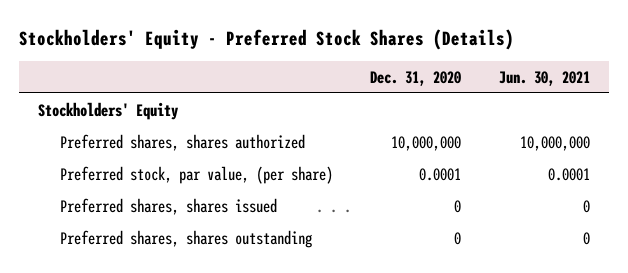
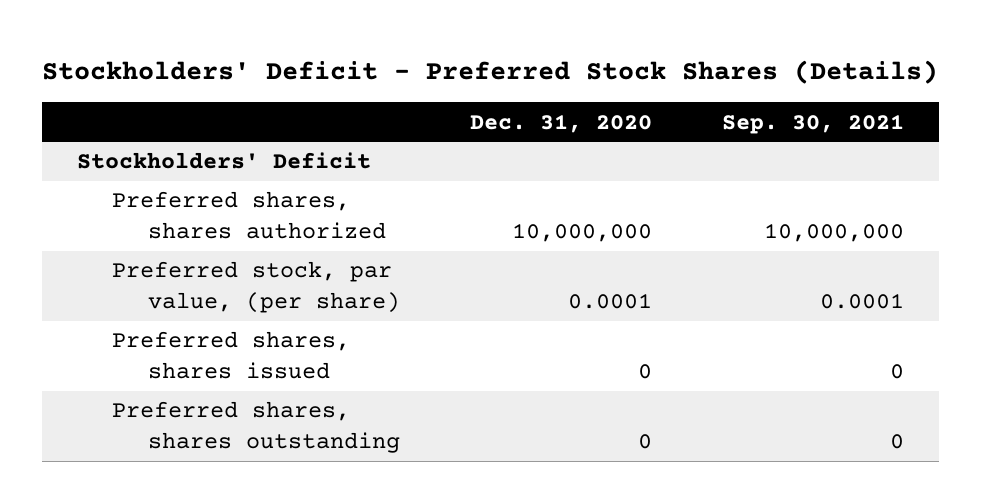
[19,28,515,50] Stockholders' Equity - Preferred Stock Shares (Details) -> [42,59,939,84] Stockholders' Deficit - Preferred Stock Shares (Details)
[499,70,591,86] Jun. 30, 2021 -> none
none -> [721,113,904,134] Sep. 30, 2021
[38,101,179,120] Stockholders' Equity -> [76,152,371,170] Stockholders' Deficit

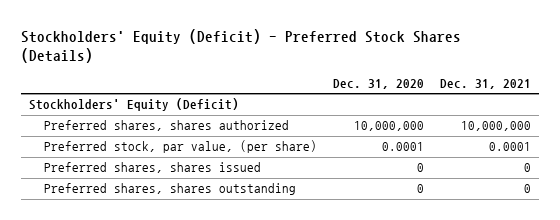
[42,59,939,84] Stockholders' Deficit - Preferred Stock Shares (Details) -> [21,28,462,64] Stockholders' Equity (Deficit) - Preferred Stock Shares (Details)
[721,113,904,134] Sep. 30, 2021 -> none
none -> [440,78,532,89] Dec. 31, 2021
[76,152,371,170] Stockholders' Deficit -> [29,98,240,112] Stockholders' Equity (Deficit)

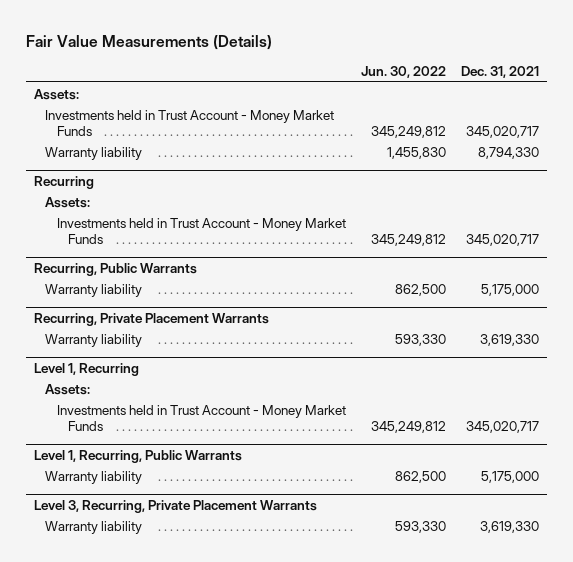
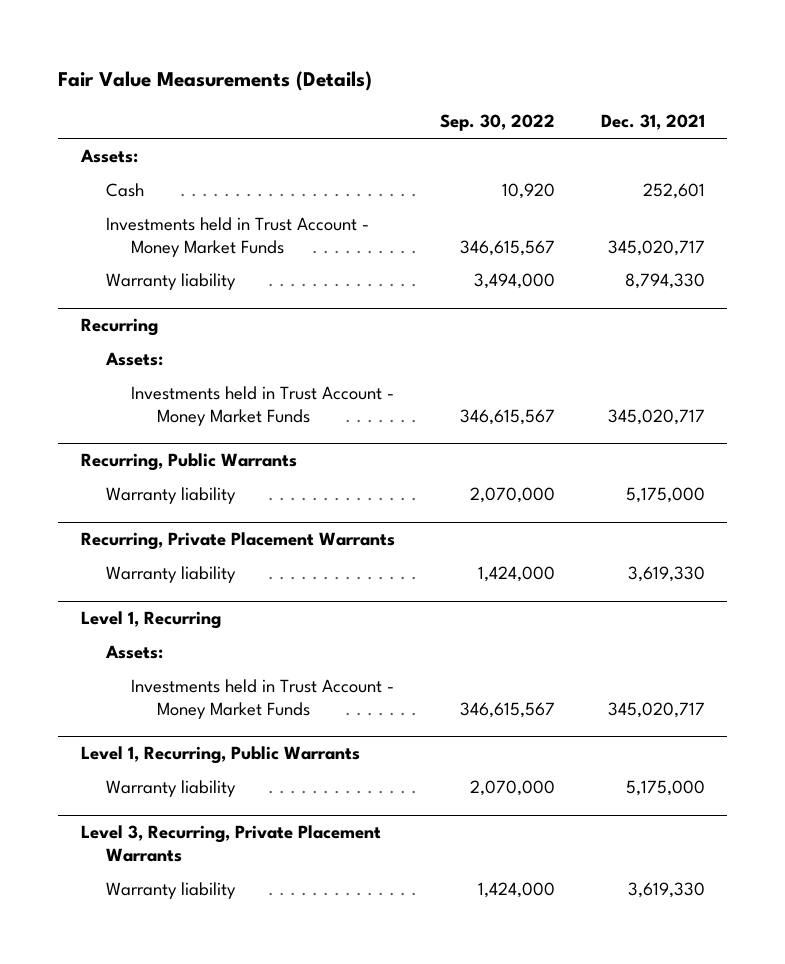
[360,66,446,79] Jun. 30, 2022 -> none
none -> [440,114,556,132] Sep. 30, 2022
none -> [106,182,145,197] Cash

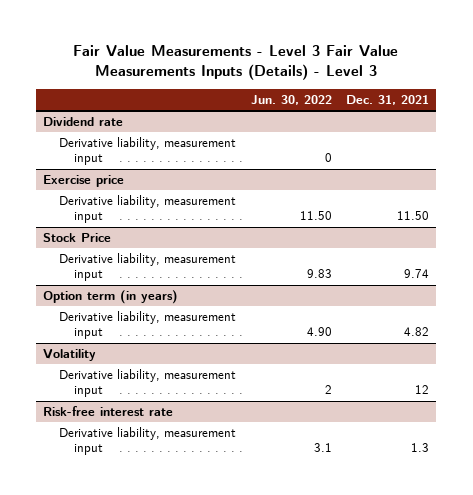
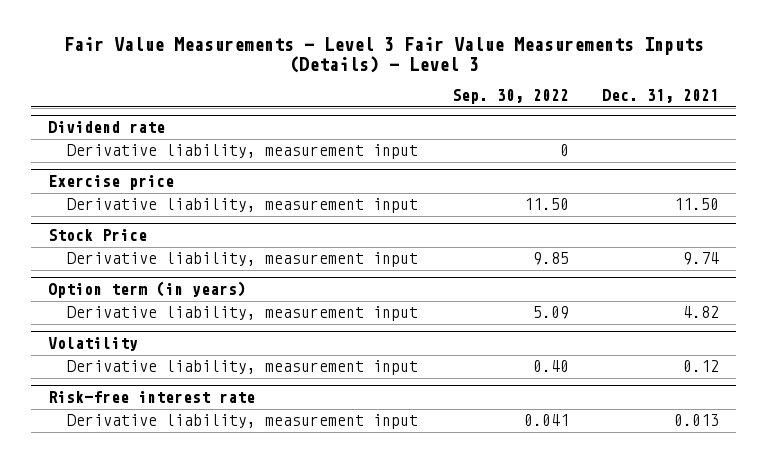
[250,94,332,105] Jun. 30, 2022 -> none
none -> [451,89,569,105] Sep. 30, 2022
[415,385,430,395] 12 -> [683,360,720,373] 0.12
[411,443,430,453] 1.3 -> [674,414,720,427] 0.013

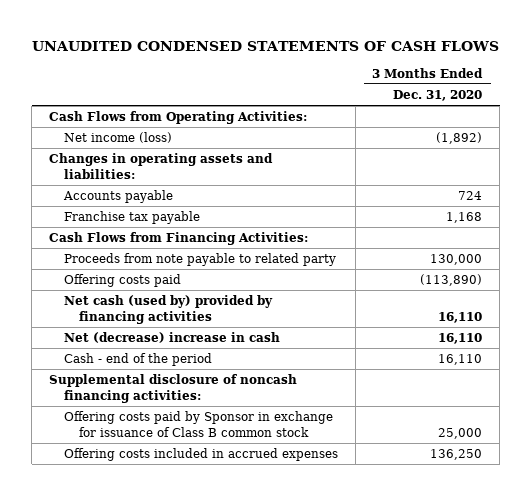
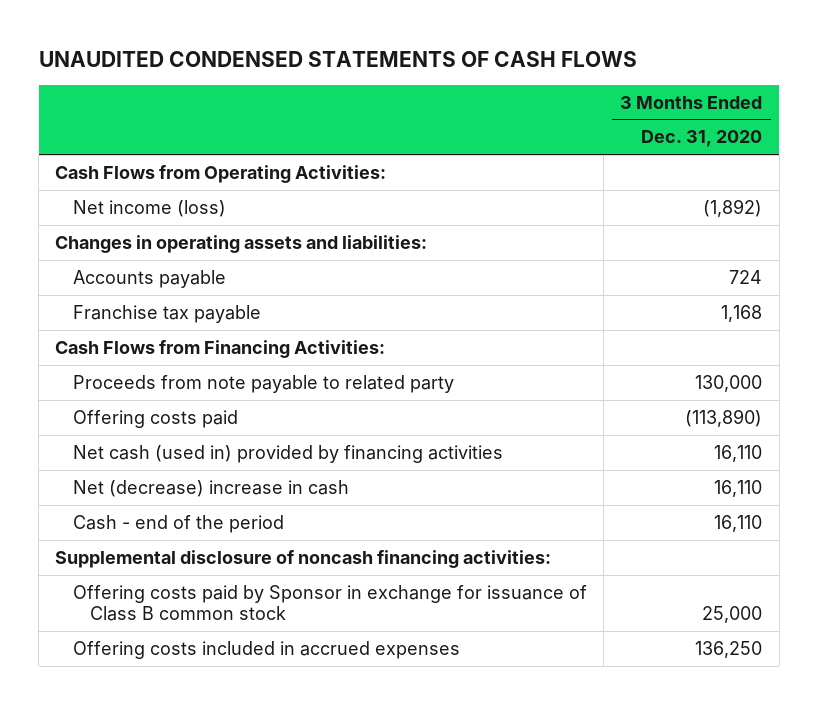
[63,295,273,324] Net cash (used by) provided by financing activities -> [72,444,503,463] Net cash (used in) provided by financing activities

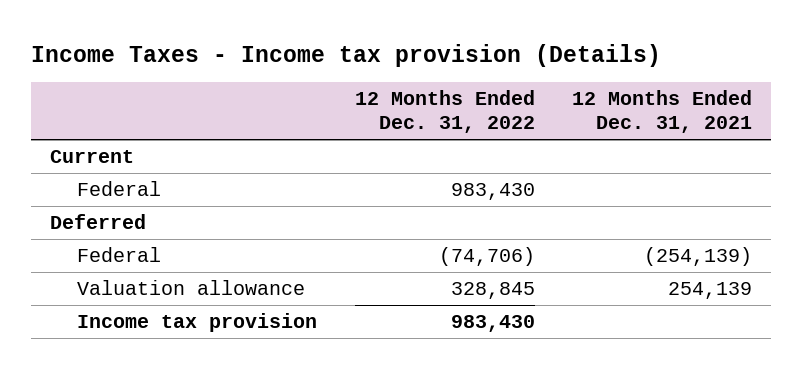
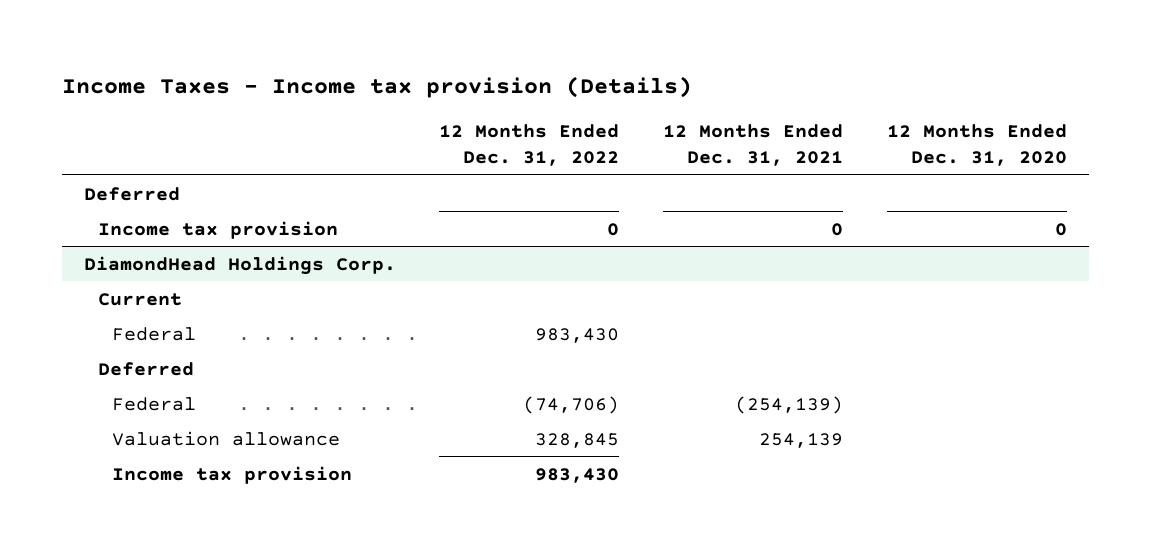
none -> [886,124,1067,167] 12 Months Ended Dec. 31, 2020
none -> [83,186,180,201] Deferred
none -> [97,220,338,239] Income tax provision
none -> [83,255,396,275] DiamondHead Holdings Corp.

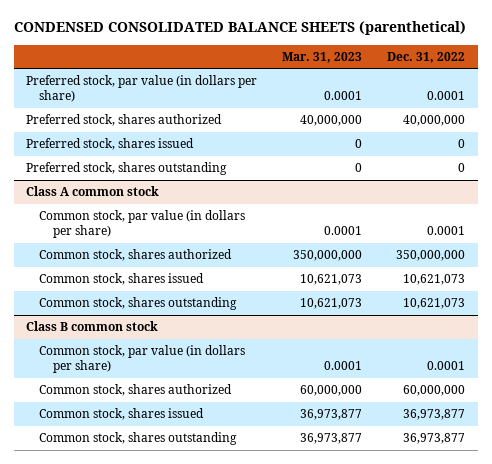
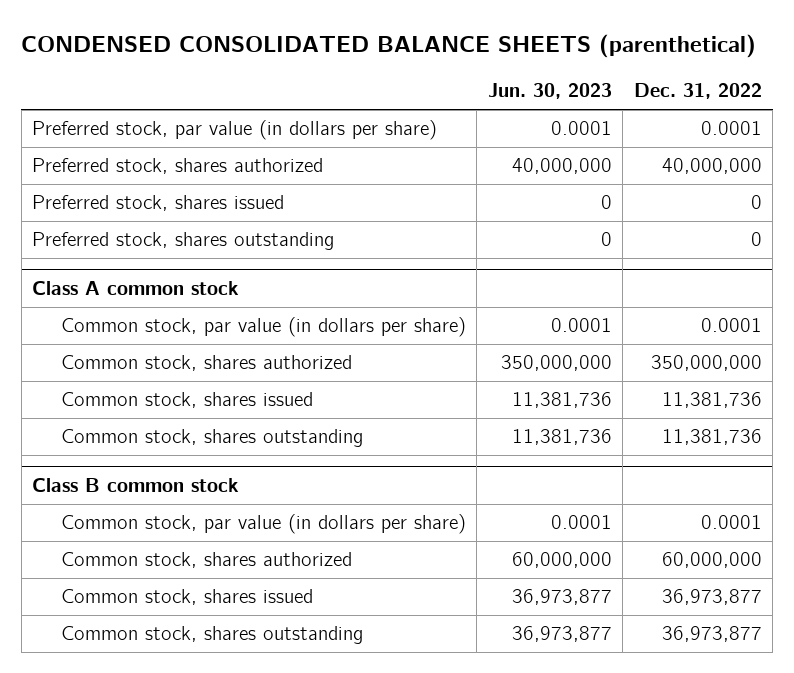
[282,51,363,63] Mar. 31, 2023 -> none
none -> [487,83,612,100] Jun. 30, 2023
[403,274,466,286] 10,621,073 -> [661,392,762,409] 11,381,736
[403,298,466,310] 10,621,073 -> [661,429,762,446] 11,381,736

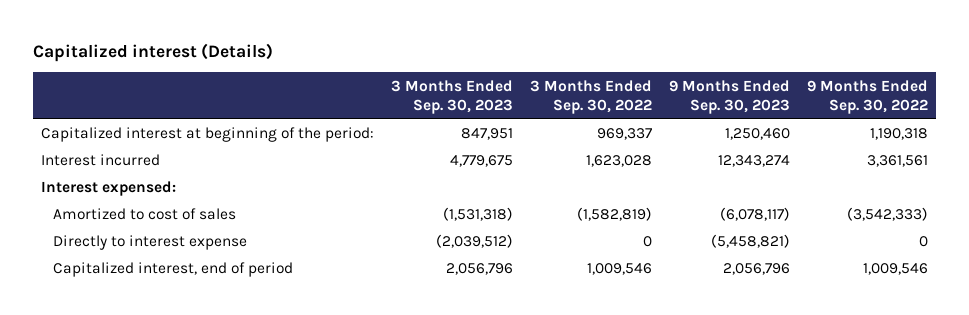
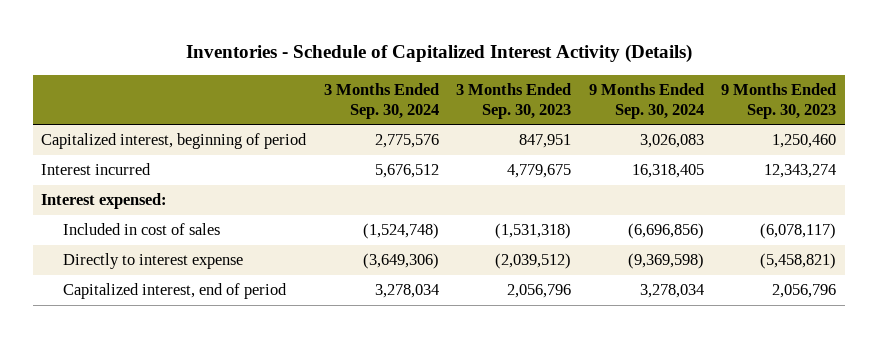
[33,42,274,62] Capitalized interest (Details) -> [185,44,692,64] Inventories - Schedule of Capitalized Interest Activity (Details)
[530,79,653,114] 3 Months Ended Sep. 30, 2022 -> none
[806,79,928,114] 9 Months Ended Sep. 30, 2022 -> none
none -> [323,83,439,119] 3 Months Ended Sep. 30, 2024
none -> [588,83,704,119] 9 Months Ended Sep. 30, 2024
[41,127,375,143] Capitalized interest at beginning of the period: -> [41,133,308,150] Capitalized interest, beginning of period
[53,208,237,221] Amortized to cost of sales -> [63,223,221,236] Included in cost of sales

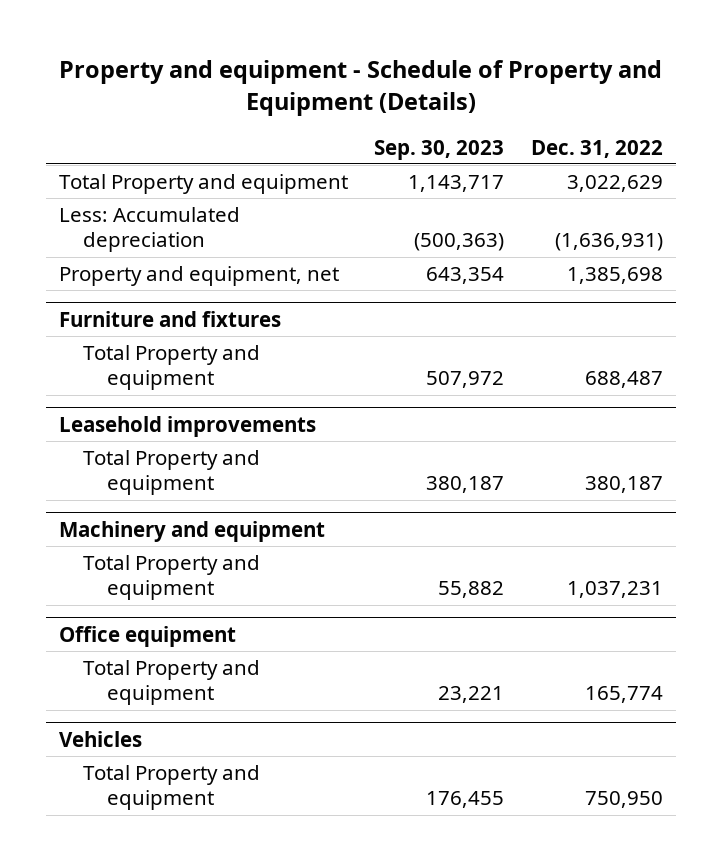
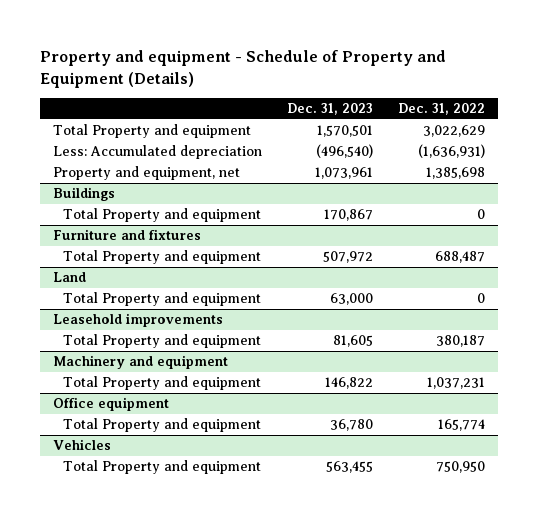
[374,139,505,160] Sep. 30, 2023 -> none
none -> [286,102,373,115] Dec. 31, 2023
none -> [52,187,115,202] Buildings
none -> [63,208,262,223] Total Property and equipment
none -> [52,272,86,283] Land
none -> [63,292,262,307] Total Property and equipment

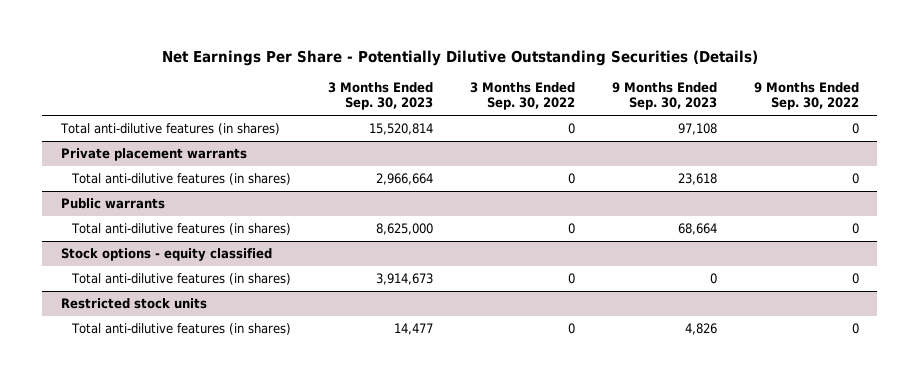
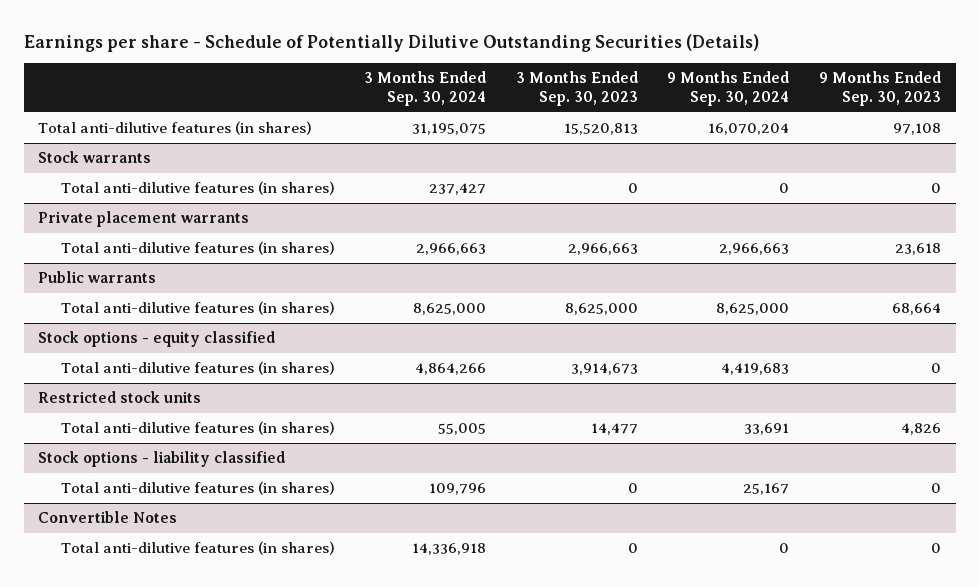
[161,49,758,66] Net Earnings Per Share - Potentially Dilutive Outstanding Securities (Details) -> [23,33,759,52] Earnings per share - Schedule of Potentially Dilutive Outstanding Securities (Details)
[469,81,575,111] 3 Months Ended Sep. 30, 2022 -> none
[753,81,859,111] 9 Months Ended Sep. 30, 2022 -> none
none -> [364,71,487,107] 3 Months Ended Sep. 30, 2024
none -> [667,71,790,107] 9 Months Ended Sep. 30, 2024
[368,123,433,136] 15,520,814 -> [563,123,638,136] 15,520,813
none -> [38,151,152,164] Stock warrants
none -> [60,181,335,196] Total anti-dilutive features (in shares)
[375,173,433,186] 2,966,664 -> [567,243,638,256] 2,966,663
none -> [38,451,286,468] Stock options - liability classified
none -> [60,481,335,496] Total anti-dilutive features (in shares)
none -> [38,511,178,524] Convertible Notes
none -> [60,541,335,556] Total anti-dilutive features (in shares)

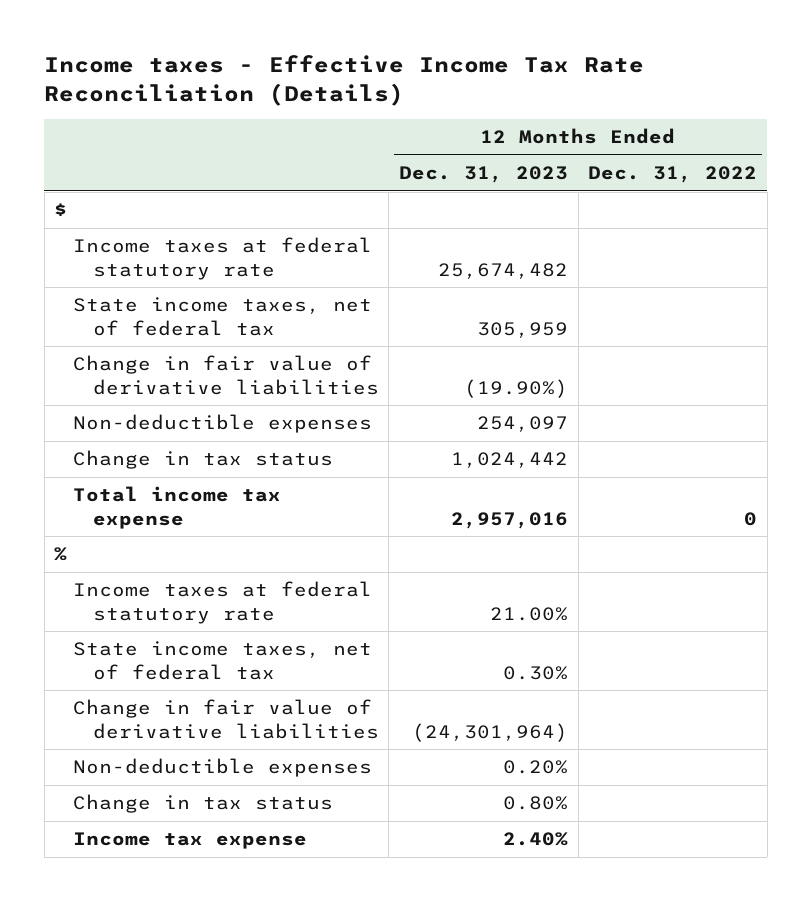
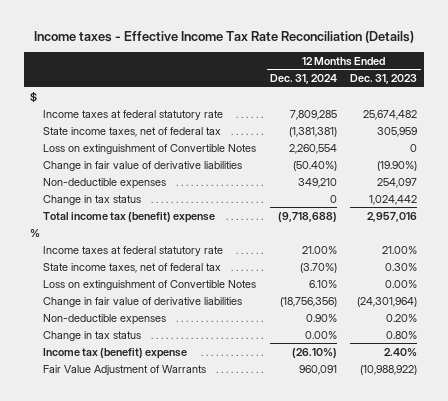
[588,165,758,183] Dec. 31, 2022 -> none
none -> [269,74,337,85] Dec. 31, 2024
none -> [43,143,257,154] Loss on extinguishment of Convertible Notes
[73,486,282,529] Total income tax expense -> [43,211,216,223] Total income tax (benefit) expense
none -> [43,279,257,290] Loss on extinguishment of Convertible Notes
[73,832,308,850] Income tax expense -> [43,347,188,359] Income tax (benefit) expense
none -> [43,364,207,375] Fair Value Adjustment of Warrants

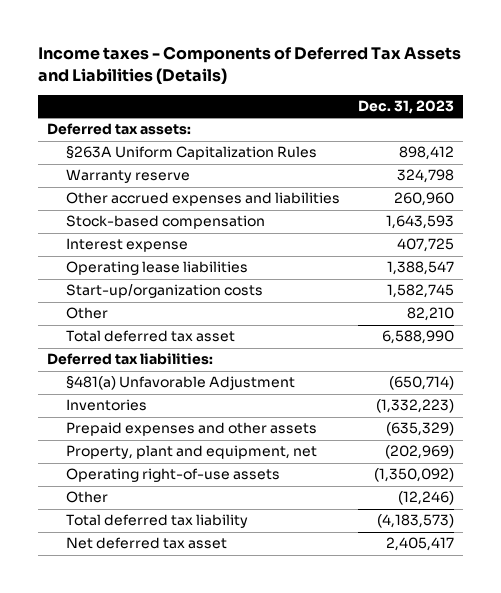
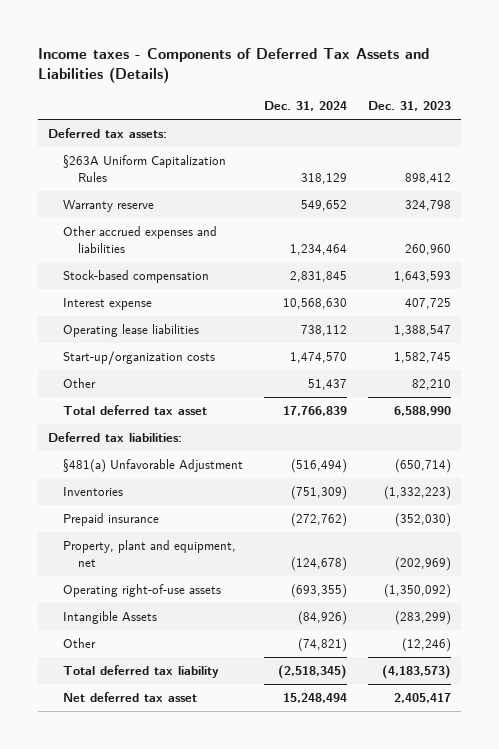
none -> [263,101,347,112] Dec. 31, 2024
[66,422,318,437] Prepaid expenses and other assets -> none
none -> [63,513,160,527] Prepaid insurance
none -> [63,611,158,625] Intangible Assets

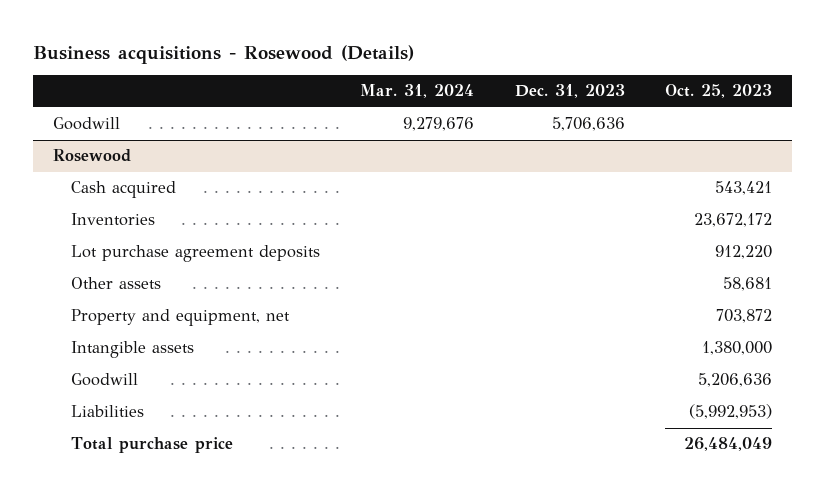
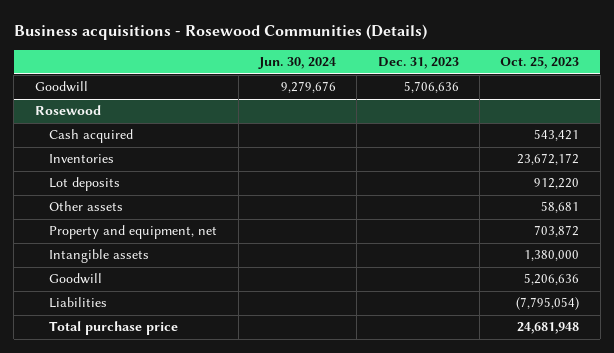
[33,44,415,64] Business acquisitions - Rosewood (Details) -> [13,23,427,40] Business acquisitions - Rosewood Communities (Details)
[360,84,475,99] Mar. 31, 2024 -> none
none -> [257,57,336,70] Jun. 30, 2024
[71,245,321,263] Lot purchase agreement deposits -> [49,177,121,192] Lot deposits
[688,404,772,420] (5,992,953) -> [516,297,580,311] (7,795,054)
[683,437,772,452] 26,484,049 -> [517,322,580,335] 24,681,948

